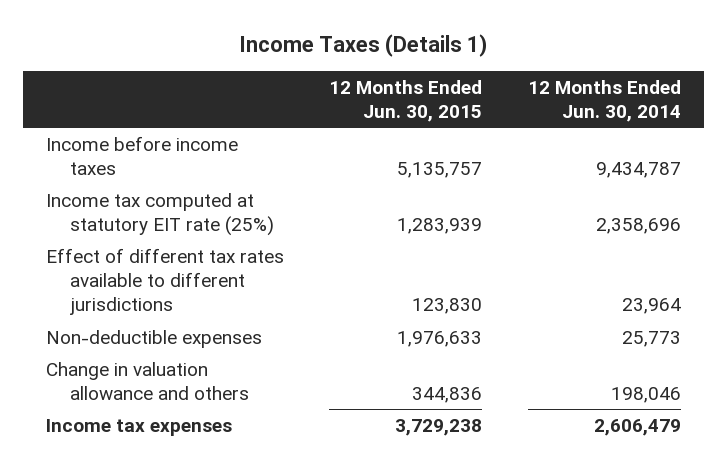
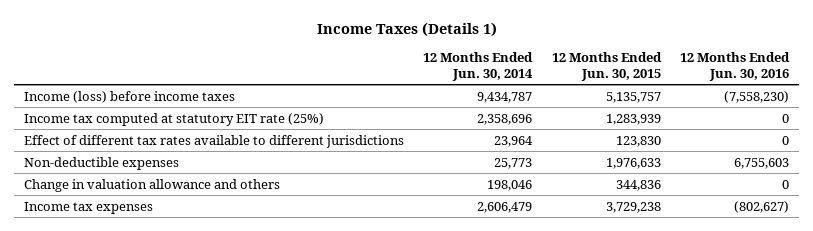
none -> [680,52,791,81] 12 Months Ended Jun. 30, 2016
[45,135,238,176] Income before income taxes -> [23,90,235,103] Income (loss) before income taxes

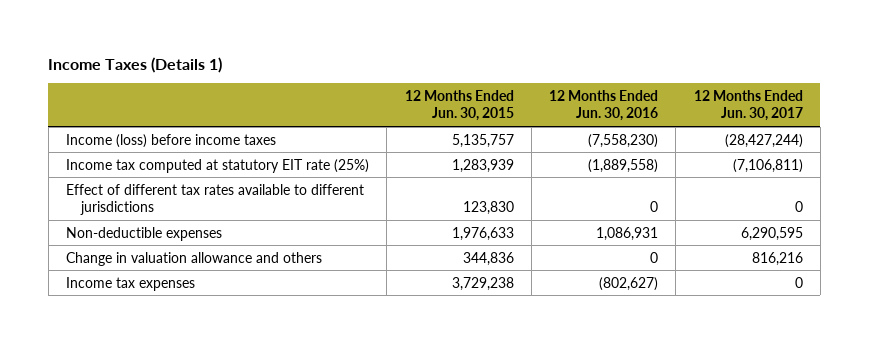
[423,52,534,81] 12 Months Ended Jun. 30, 2014 -> none
none -> [693,90,803,122] 12 Months Ended Jun. 30, 2017
[782,113,790,123] 0 -> [588,158,659,173] (1,889,558)
[734,157,790,169] 6,755,603 -> [596,226,659,241] 1,086,931

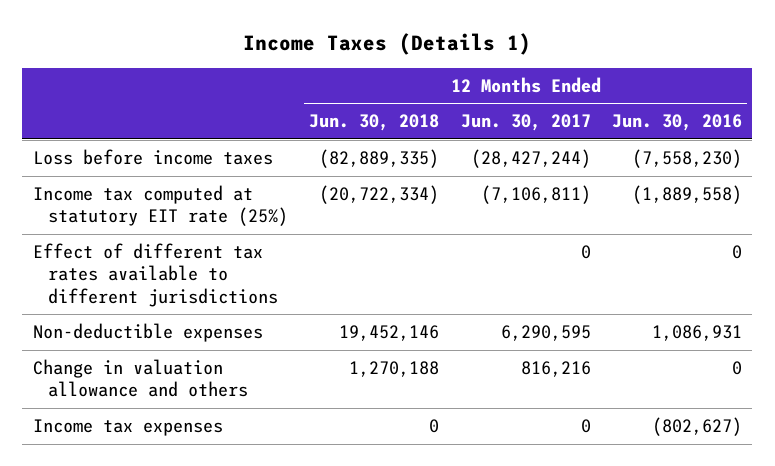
[404,90,514,122] 12 Months Ended Jun. 30, 2015 -> none
none -> [309,114,440,132] Jun. 30, 2018
[65,133,276,148] Income (loss) before income taxes -> [32,148,273,165] Loss before income taxes

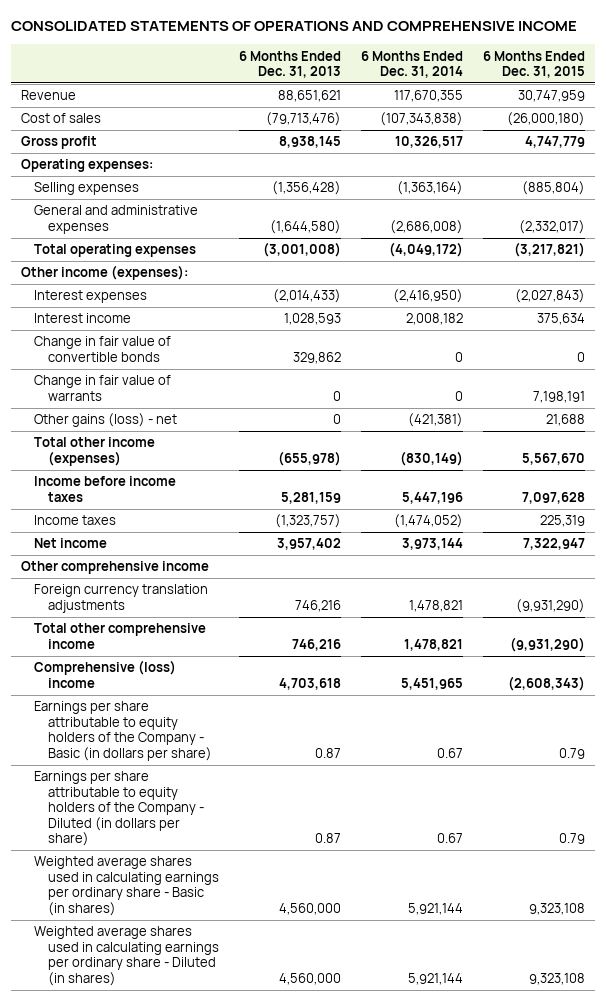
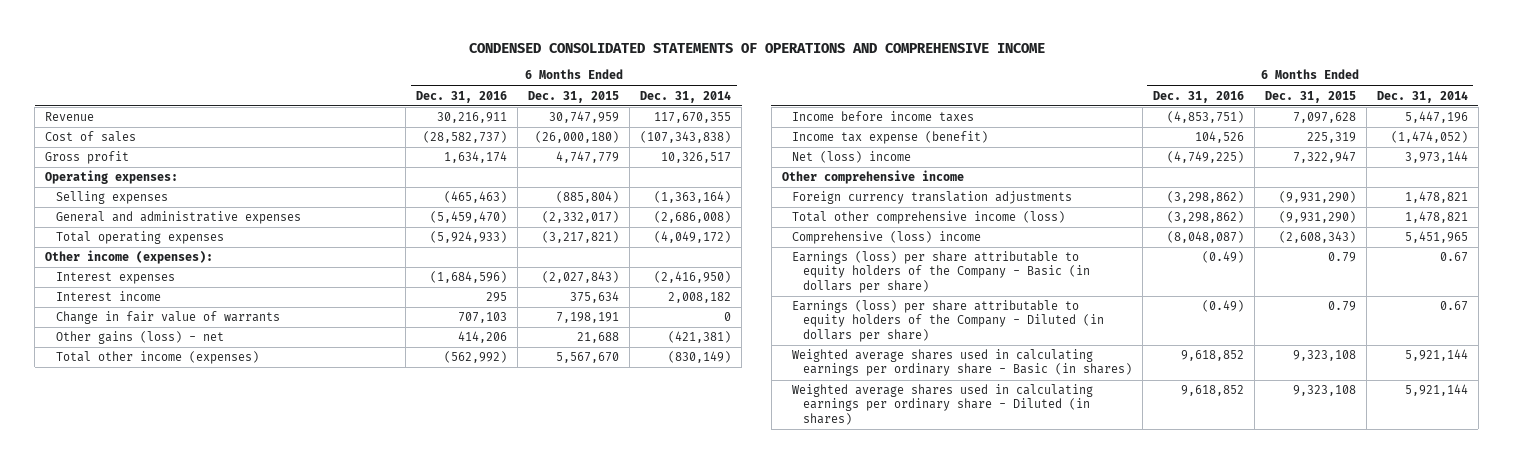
[10,21,577,32] CONSOLIDATED STATEMENTS OF OPERATIONS AND COMPREHENSIVE INCOME -> [468,43,1045,54] CONDENSED CONSOLIDATED STATEMENTS OF OPERATIONS AND COMPREHENSIVE INCOME
[239,50,342,79] 6 Months Ended Dec. 31, 2013 -> none
none -> [416,90,508,103] Dec. 31, 2016
[34,336,172,362] Change in fair value of convertible bonds -> none
[34,515,117,526] Income taxes -> [792,131,989,145] Income tax expense (benefit)
[34,538,108,549] Net income -> [792,151,912,164] Net (loss) income
[34,623,207,649] Total other comprehensive income -> [792,211,1066,225] Total other comprehensive income (loss)
[34,701,213,761] Earnings per share attributable to equity holders of the Company - Basic (in dollars per share) -> [792,251,1090,293] Earnings (loss) per share attributable to equity holders of the Company - Basic (in dollars per share)
[34,771,205,847] Earnings per share attributable to equity holders of the Company - Diluted (in dollars per share) -> [792,300,1104,342] Earnings (loss) per share attributable to equity holders of the Company - Diluted (in dollars per share)

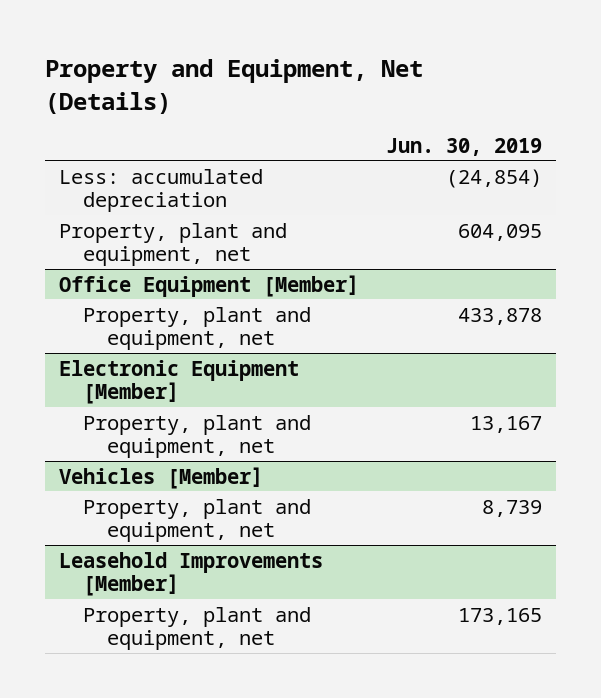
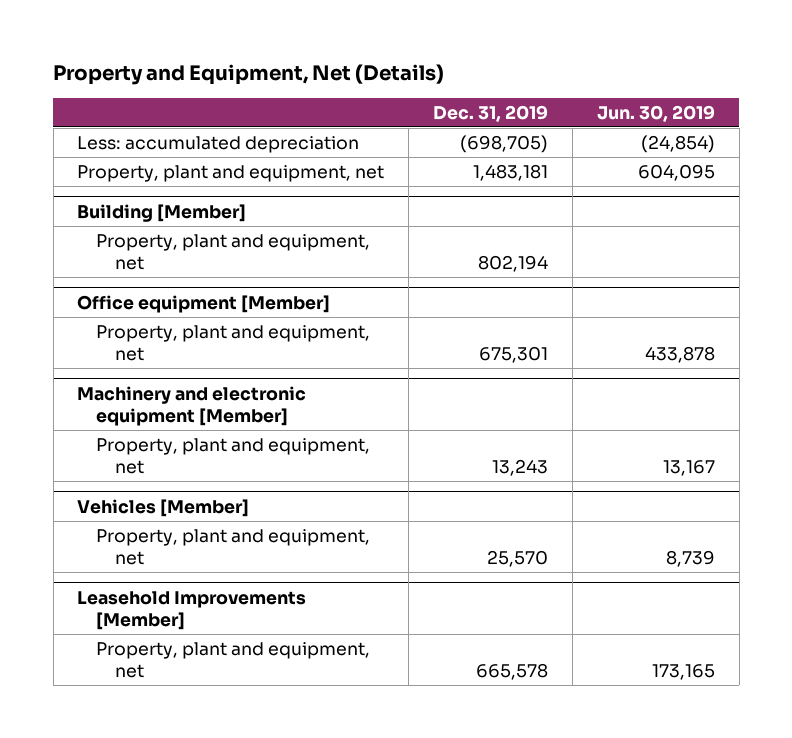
none -> [433,104,549,122] Dec. 31, 2019
none -> [77,203,247,222] Building [Member]
none -> [96,234,371,270] Property, plant and equipment, net
[58,274,359,297] Office Equipment [Member] -> [77,294,331,313] Office equipment [Member]
[58,359,299,405] Electronic Equipment [Member] -> [77,385,307,426] Machinery and electronic equipment [Member]

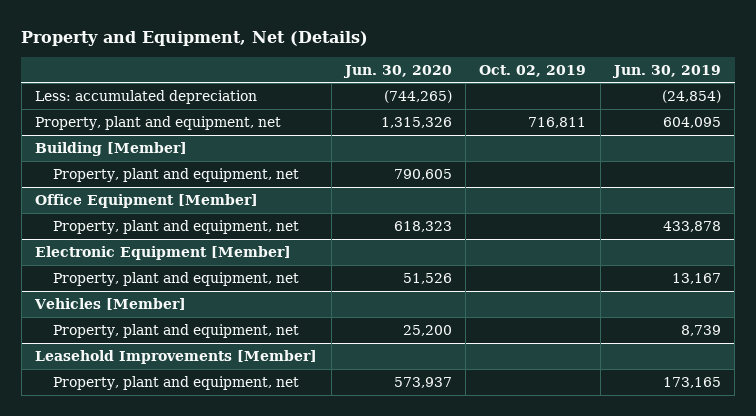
[433,104,549,122] Dec. 31, 2019 -> none
none -> [342,64,452,78] Jun. 30, 2020
none -> [479,64,587,77] Oct. 02, 2019
[77,294,331,313] Office equipment [Member] -> [35,193,259,208] Office Equipment [Member]
[77,385,307,426] Machinery and electronic equipment [Member] -> [35,245,292,260] Electronic Equipment [Member]

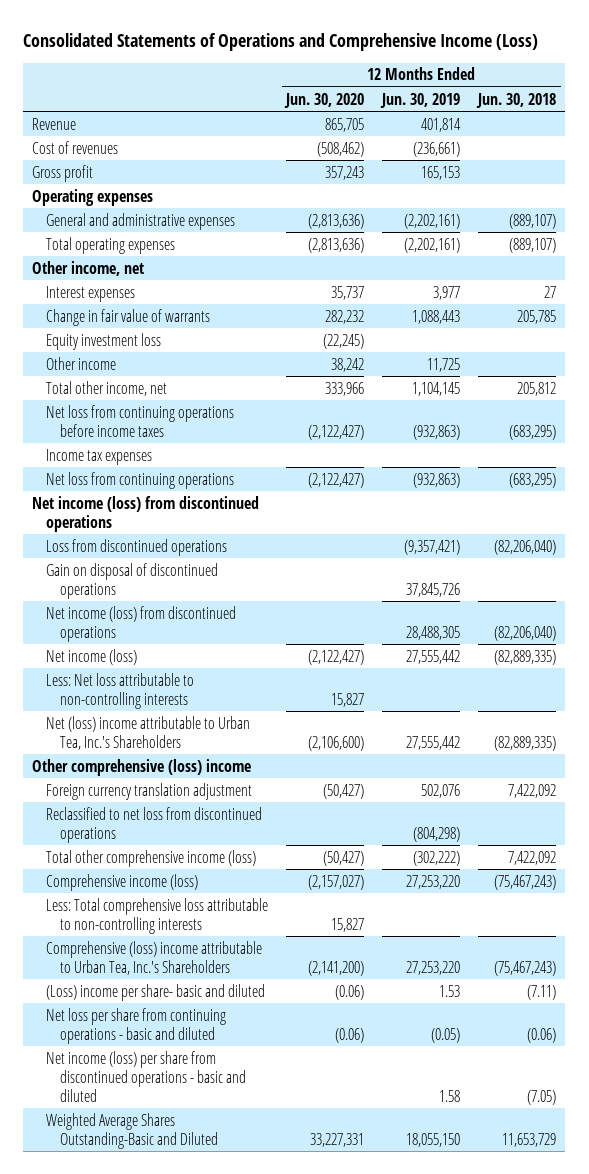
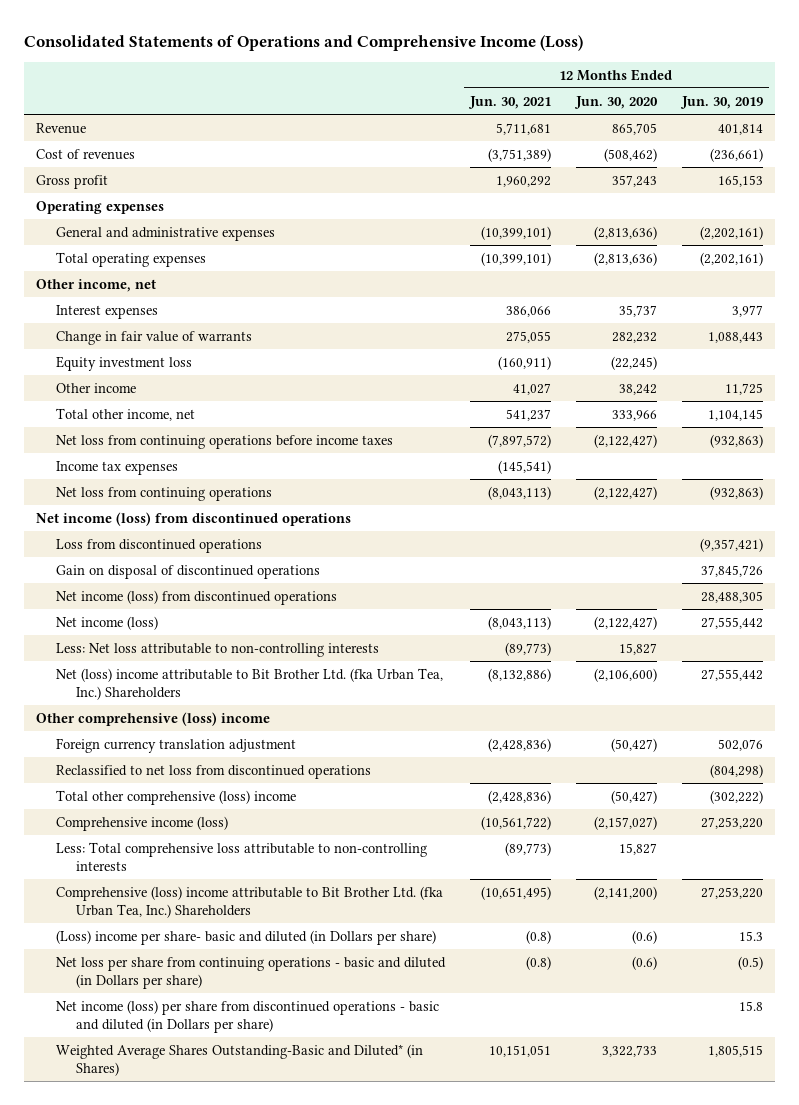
[476,92,557,108] Jun. 30, 2018 -> none
none -> [467,95,551,109] Jun. 30, 2021
[46,715,251,750] Net (loss) income attributable to Urban Tea, Inc.'s Shareholders -> [55,668,443,700] Net (loss) income attributable to Bit Brother Ltd. (fka Urban Tea, Inc.) Shareholders
[46,849,257,867] Total other comprehensive income (loss) -> [55,790,296,806] Total other comprehensive (loss) income
[46,940,263,975] Comprehensive (loss) income attributable to Urban Tea, Inc.'s Shareholders -> [55,886,443,918] Comprehensive (loss) income attributable to Bit Brother Ltd. (fka Urban Tea, Inc.) Shareholders
[46,983,266,1001] (Loss) income per share- basic and diluted -> [55,930,436,946] (Loss) income per share- basic and diluted (in Dollars per share)
[335,984,365,1000] (0.06) -> [631,930,657,945] (0.6)
[439,984,461,997] 1.53 -> [738,931,763,942] 15.3
[46,1007,227,1044] Net loss per share from continuing operations - basic and diluted -> [55,957,446,989] Net loss per share from continuing operations - basic and diluted (in Dollars per share)
[335,1027,365,1043] (0.06) -> [631,956,657,971] (0.6)
[431,1027,461,1043] (0.05) -> [737,956,763,971] (0.5)
[46,1050,246,1102] Net income (loss) per share from discontinued operations - basic and diluted -> [55,1000,439,1033] Net income (loss) per share from discontinued operations - basic and diluted (in Dollars per share)
[439,1089,461,1102] 1.58 -> [738,1001,763,1012] 15.8
[46,1112,218,1149] Weighted Average Shares Outstanding-Basic and Diluted -> [55,1044,423,1076] Weighted Average Shares Outstanding-Basic and Diluted* (in Shares)
[310,1132,365,1147] 33,227,331 -> [601,1045,657,1058] 3,322,733
[406,1132,461,1147] 18,055,150 -> [707,1045,763,1058] 1,805,515

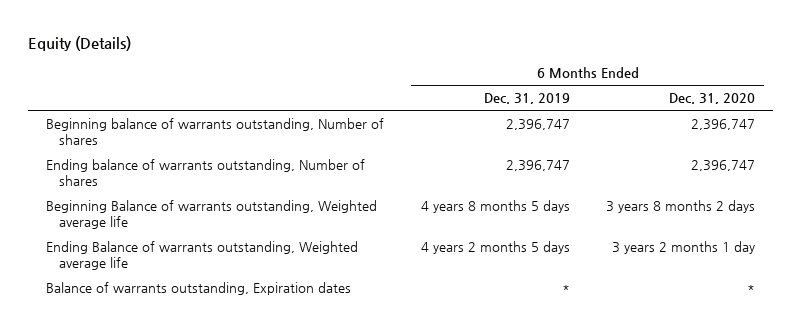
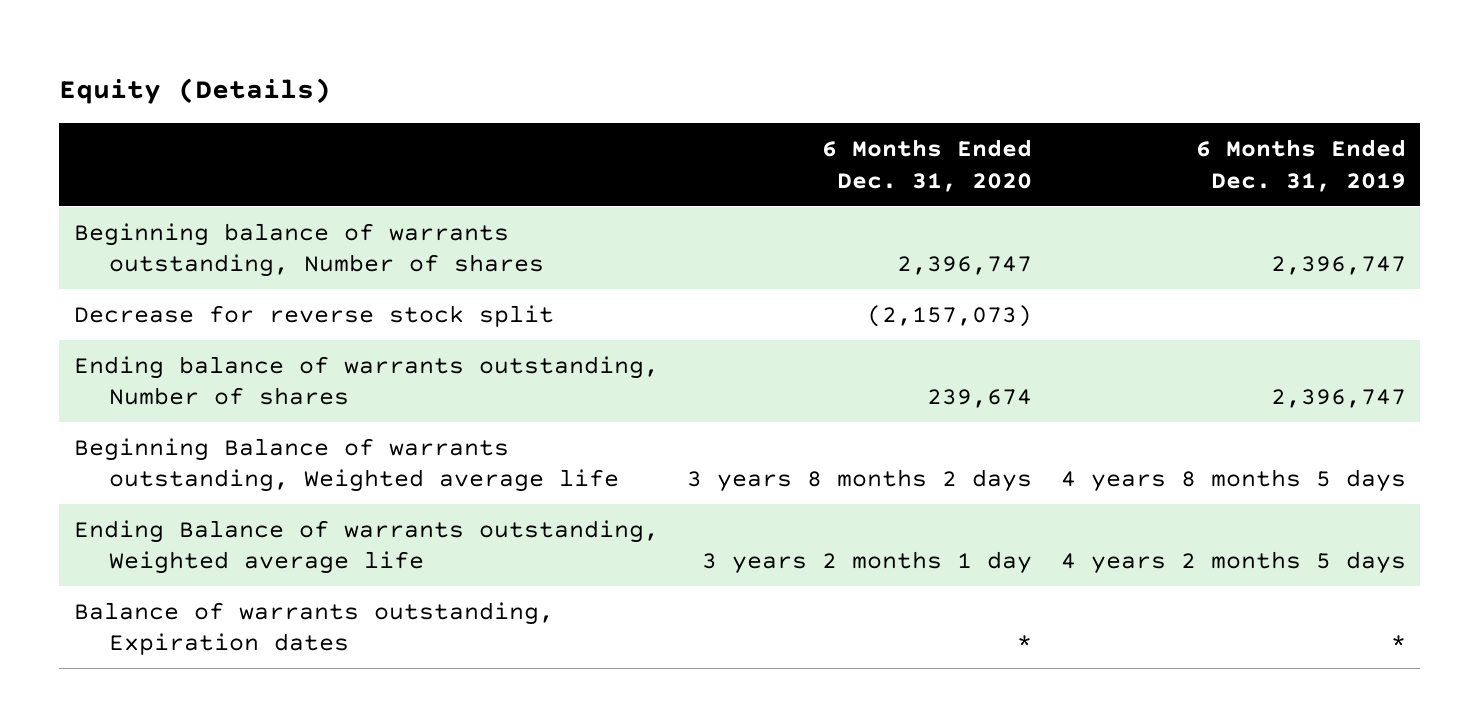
none -> [73,304,554,327] Decrease for reverse stock split
[691,159,756,171] 2,396,747 -> [927,389,1033,409] 239,674

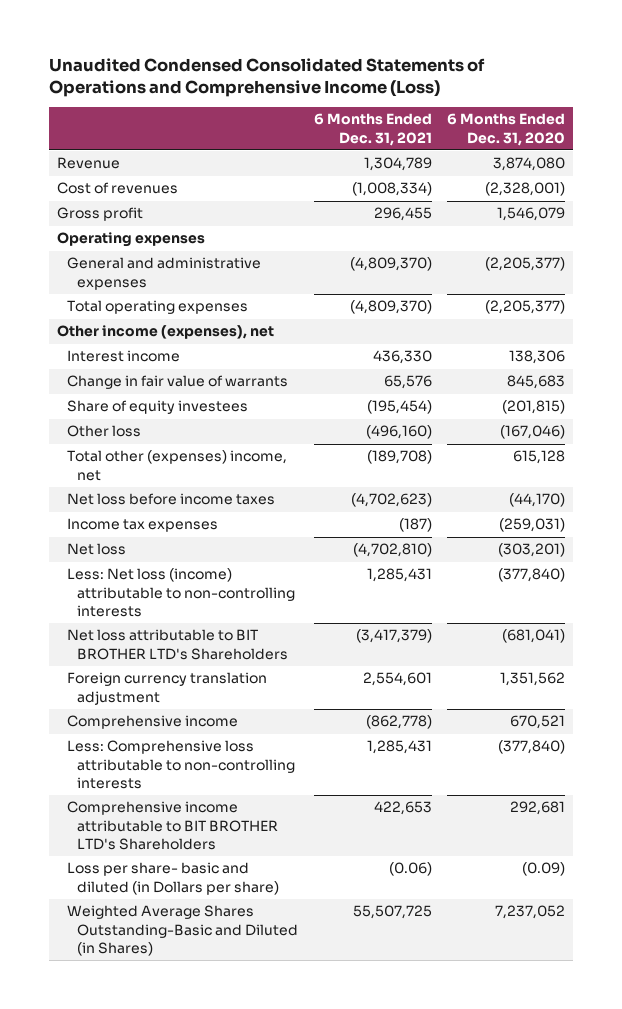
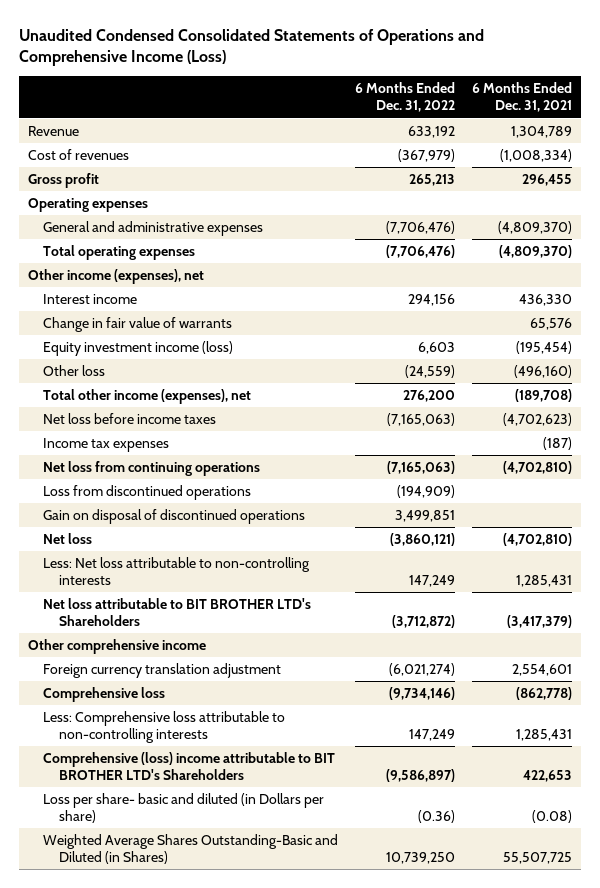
[447,113,566,146] 6 Months Ended Dec. 31, 2020 -> none
none -> [355,82,456,113] 6 Months Ended Dec. 31, 2022
[66,400,248,415] Share of equity investees -> [43,340,234,356] Equity investment income (loss)
[66,450,287,481] Total other (expenses) income, net -> [43,388,252,404] Total other income (expenses), net
none -> [43,460,261,476] Net loss from continuing operations
none -> [43,484,252,500] Loss from discontinued operations
none -> [43,508,306,524] Gain on disposal of discontinued operations
[66,568,295,618] Less: Net loss (income) attributable to non-controlling interests -> [43,556,311,586] Less: Net loss attributable to non-controlling interests
none -> [27,638,206,654] Other comprehensive income
[66,715,238,730] Comprehensive income -> [43,686,166,702] Comprehensive loss
[66,801,278,851] Comprehensive income attributable to BIT BROTHER LTD's Shareholders -> [43,751,336,781] Comprehensive (loss) income attributable to BIT BROTHER LTD's Shareholders
[388,862,432,877] (0.06) -> [532,810,573,824] (0.08)

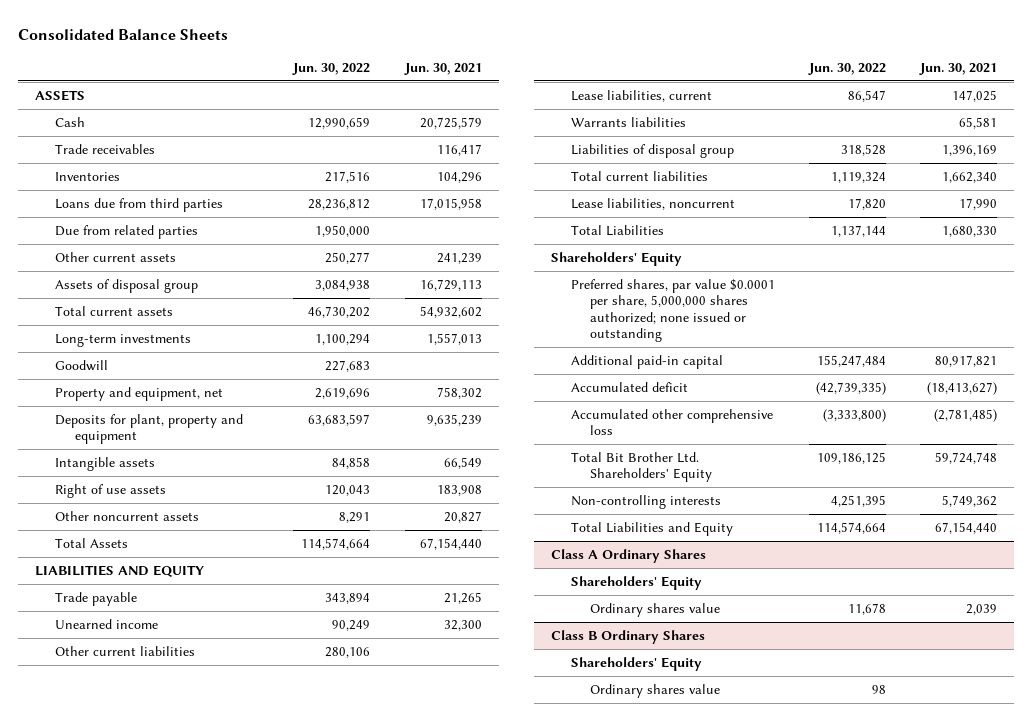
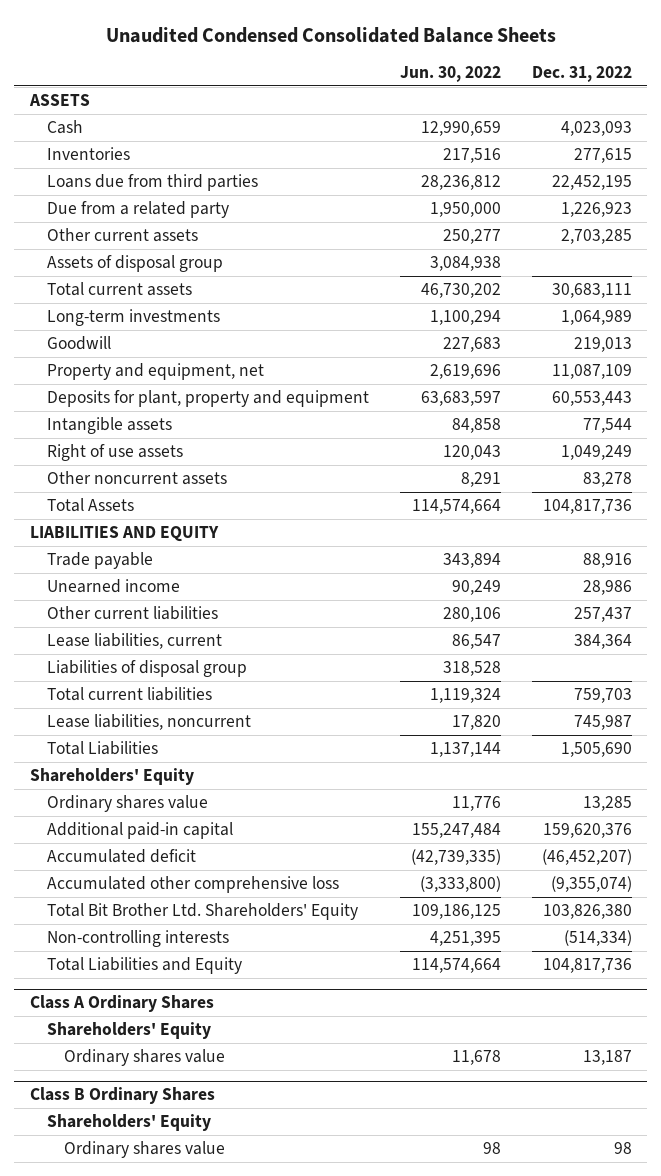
[17,28,228,40] Consolidated Balance Sheets -> [105,26,556,43] Unaudited Condensed Consolidated Balance Sheets
[403,62,482,75] Jun. 30, 2021 -> none
none -> [531,66,632,83] Dec. 31, 2022
[54,144,155,155] Trade receivables -> none
[54,225,198,240] Due from related parties -> [46,201,229,219] Due from a related party
[570,117,686,128] Warrants liabilities -> none
[570,279,775,343] Preferred shares, par value $0.0001 per share, 5,000,000 shares authorized; none issued or outstanding -> none
none -> [46,795,208,813] Ordinary shares value

